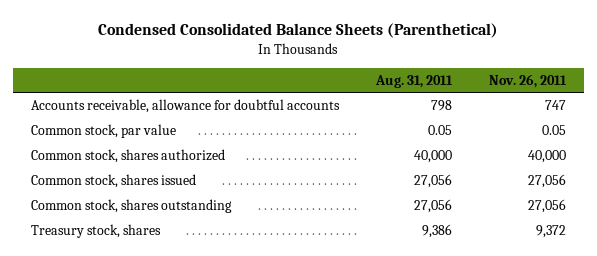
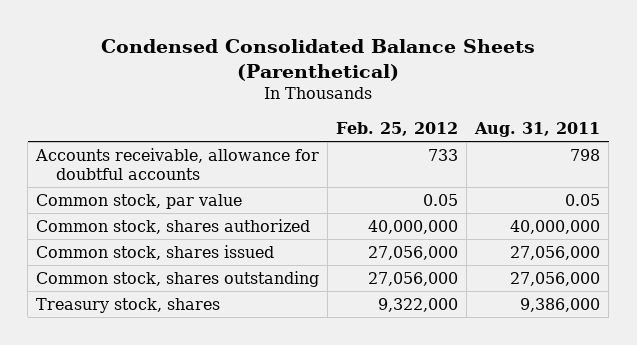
[488,73,567,88] Nov. 26, 2011 -> none
none -> [336,122,459,137] Feb. 25, 2012
[413,150,452,164] 40,000 -> [510,219,601,234] 40,000,000
[413,174,452,189] 27,056 -> [510,245,601,260] 27,056,000
[413,199,452,214] 27,056 -> [510,271,601,286] 27,056,000
[421,224,452,239] 9,386 -> [520,297,601,312] 9,386,000

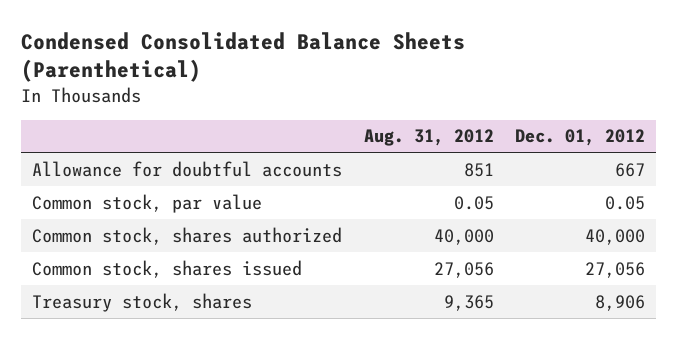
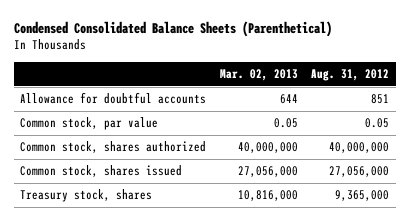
[515,129,646,147] Dec. 01, 2012 -> none
none -> [219,69,298,82] Mar. 02, 2013
[433,228,494,245] 40,000 -> [329,142,390,154] 40,000,000
[433,261,494,278] 27,056 -> [329,166,390,178] 27,056,000
[443,294,494,311] 9,365 -> [335,190,390,202] 9,365,000

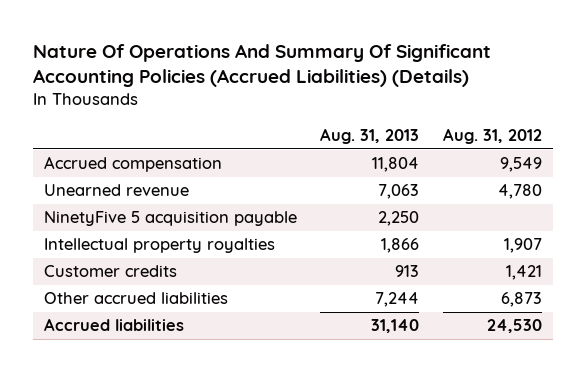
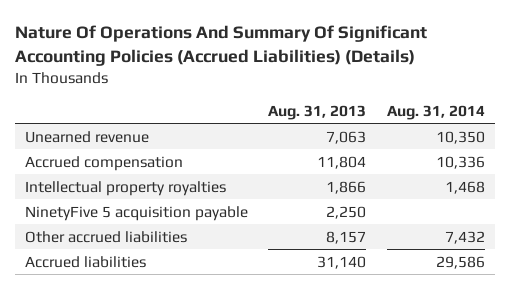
[442,127,542,144] Aug. 31, 2012 -> none
none -> [386,104,485,120] Aug. 31, 2014
[44,156,223,173] Accrued compensation -> [24,155,183,171] Accrued compensation
[44,265,178,278] Customer credits -> none
[44,211,298,227] NinetyFive 5 acquisition payable -> [24,205,248,221] NinetyFive 5 acquisition payable
[375,292,420,308] 7,244 -> [326,230,367,244] 8,157

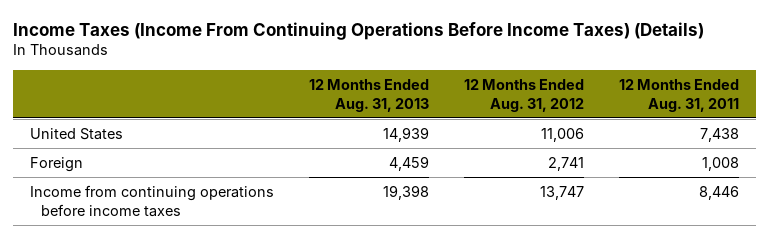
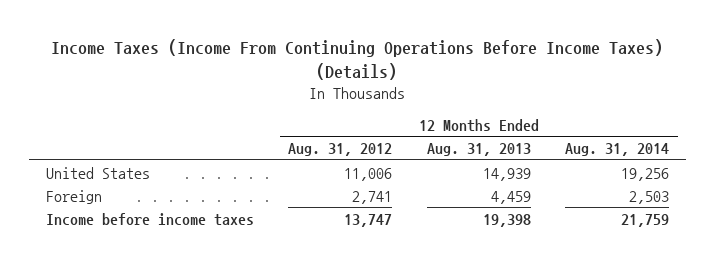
[618,78,739,112] 12 Months Ended Aug. 31, 2011 -> none
none -> [564,142,669,156] Aug. 31, 2014
[30,184,275,217] Income from continuing operations before income taxes -> [45,212,254,226] Income before income taxes

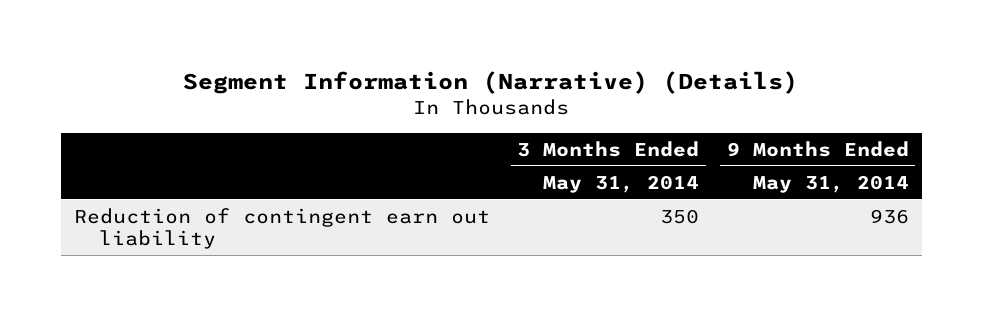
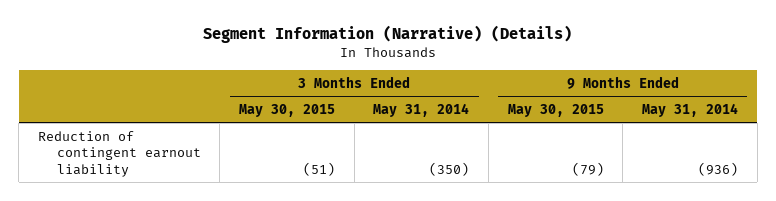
none -> [239,103,336,117] May 30, 2015
none -> [507,103,604,117] May 30, 2015
[74,207,491,249] Reduction of contingent earn out liability -> [37,130,201,177] Reduction of contingent earnout liability
[660,208,700,224] 350 -> [429,161,470,176] (350)
[869,208,909,224] 936 -> [697,161,738,176] (936)

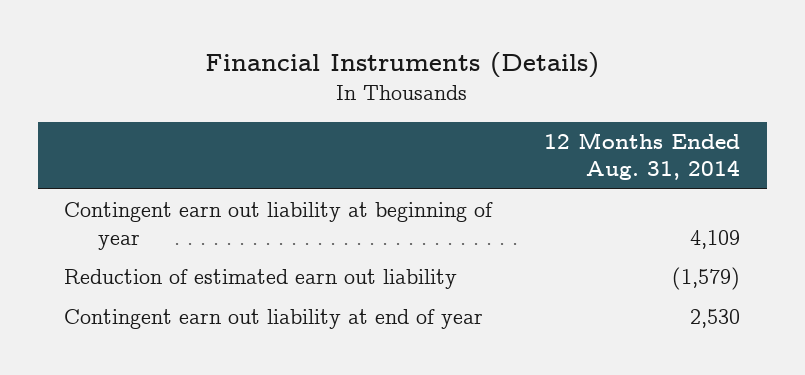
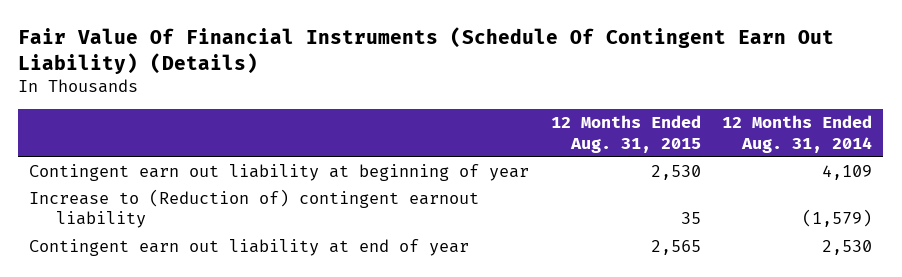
[205,52,600,79] Financial Instruments (Details) -> [18,27,835,74] Fair Value Of Financial Instruments (Schedule Of Contingent Earn Out Liability) (Details)
none -> [550,115,701,153] 12 Months Ended Aug. 31, 2015
[64,269,458,290] Reduction of estimated earn out liability -> [29,188,480,228] Increase to (Reduction of) contingent earnout liability

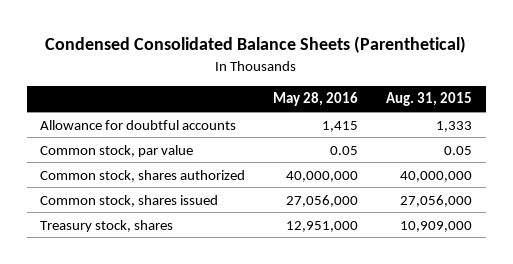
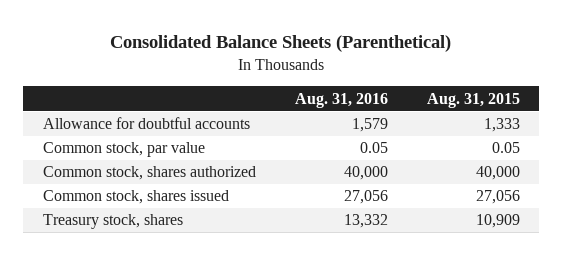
[45,36,467,54] Condensed Consolidated Balance Sheets (Parenthetical) -> [110,35,452,53] Consolidated Balance Sheets (Parenthetical)
[273,92,359,107] May 28, 2016 -> none
none -> [294,92,388,108] Aug. 31, 2016
[400,170,473,182] 40,000,000 -> [475,166,520,181] 40,000
[400,194,473,207] 27,056,000 -> [475,190,520,205] 27,056
[400,220,473,232] 10,909,000 -> [475,214,520,229] 10,909

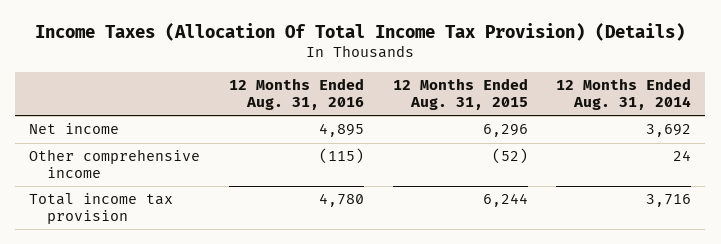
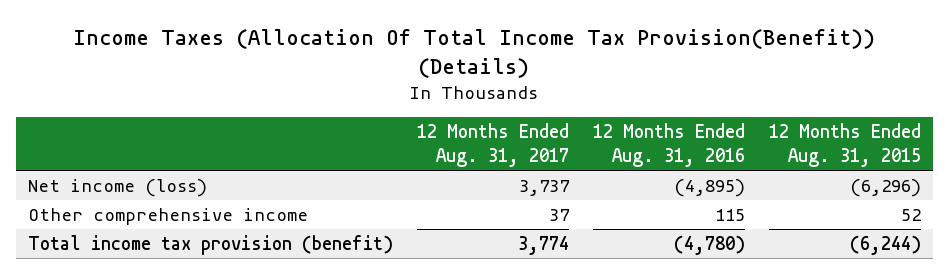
[35,22,686,41] Income Taxes (Allocation Of Total Income Tax Provision) (Details) -> [73,28,876,78] Income Taxes (Allocation Of Total Income Tax Provision(Benefit)) (Details)
[556,78,692,111] 12 Months Ended Aug. 31, 2014 -> none
none -> [416,123,569,168] 12 Months Ended Aug. 31, 2017
[29,123,120,135] Net income -> [28,179,208,198] Net income (loss)
[319,123,365,138] 4,895 -> [673,179,745,198] (4,895)
[482,124,528,138] 6,296 -> [849,179,921,198] (6,296)
[319,148,365,165] (115) -> [714,209,745,222] 115
[491,148,528,165] (52) -> [900,209,921,222] 52
[29,193,174,225] Total income tax provision -> [28,235,394,256] Total income tax provision (benefit)
[319,193,365,208] 4,780 -> [673,235,745,256] (4,780)
[482,193,528,208] 6,244 -> [849,235,921,256] (6,244)

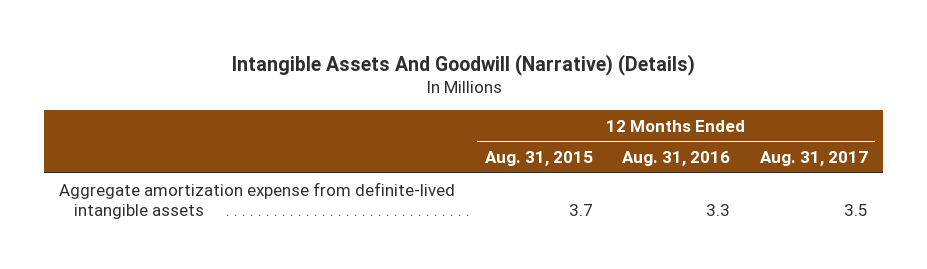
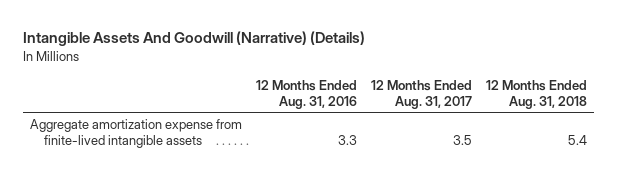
[484,151,593,167] Aug. 31, 2015 -> none
none -> [486,80,588,110] 12 Months Ended Aug. 31, 2018
[59,181,456,219] Aggregate amortization expense from definite-lived intangible assets -> [29,118,242,148] Aggregate amortization expense from finite-lived intangible assets

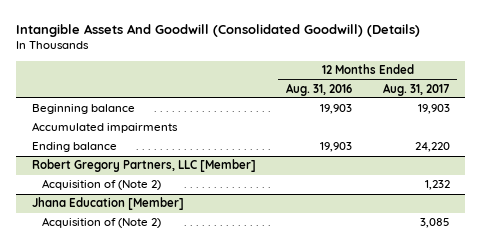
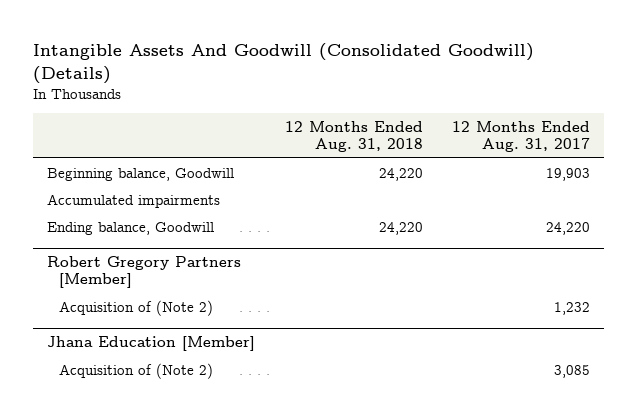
[286,82,353,96] Aug. 31, 2016 -> none
none -> [284,121,423,153] 12 Months Ended Aug. 31, 2018
[31,104,135,115] Beginning balance -> [47,167,235,181] Beginning balance, Goodwill
[31,142,117,153] Ending balance -> [47,221,215,235] Ending balance, Goodwill
[31,159,256,173] Robert Gregory Partners, LLC [Member] -> [47,256,242,289] Robert Gregory Partners [Member]

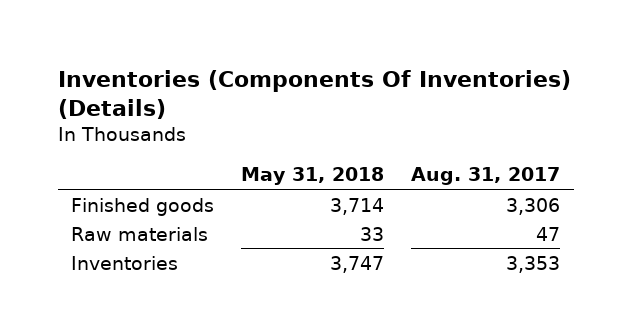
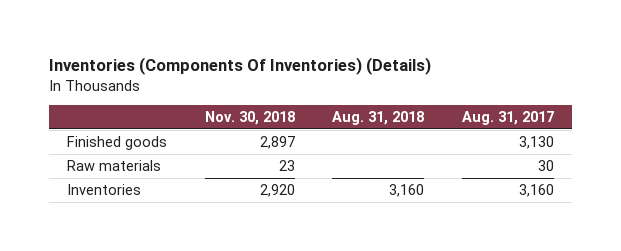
[241,167,385,186] May 31, 2018 -> none
none -> [204,111,295,126] Nov. 30, 2018
none -> [332,111,425,126] Aug. 31, 2018
[506,197,561,215] 3,306 -> [518,135,554,149] 3,130
[536,226,561,241] 47 -> [537,159,554,171] 30
[506,255,561,273] 3,353 -> [518,183,554,197] 3,160

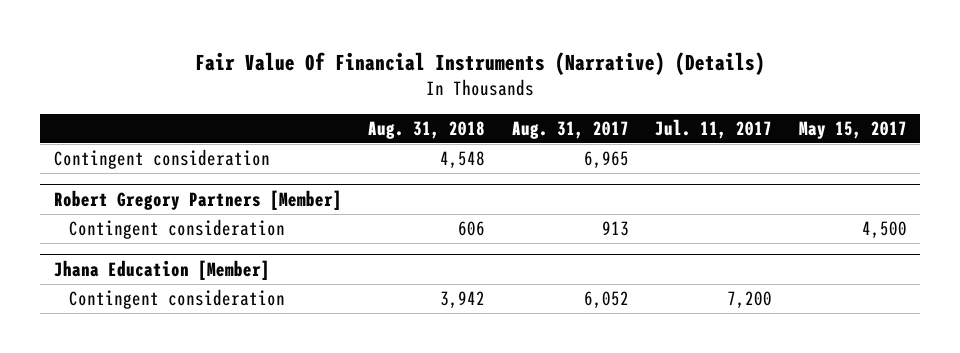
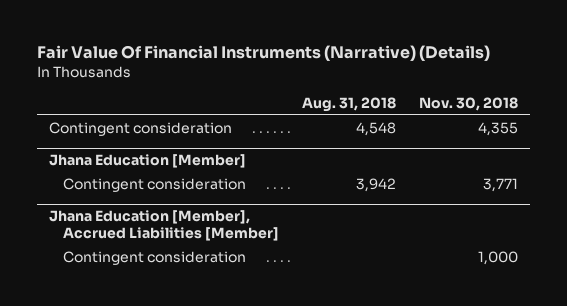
[511,120,629,139] Aug. 31, 2017 -> none
[655,118,773,139] Jul. 11, 2017 -> none
[798,120,907,139] May 15, 2017 -> none
none -> [419,96,519,111] Nov. 30, 2018
[53,189,342,210] Robert Gregory Partners [Member] -> none
[68,219,285,240] Contingent consideration -> none
none -> [48,210,280,241] Jhana Education [Member], Accrued Liabilities [Member]
none -> [63,250,247,265] Contingent consideration

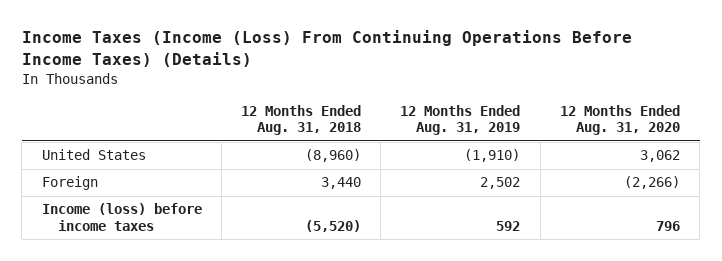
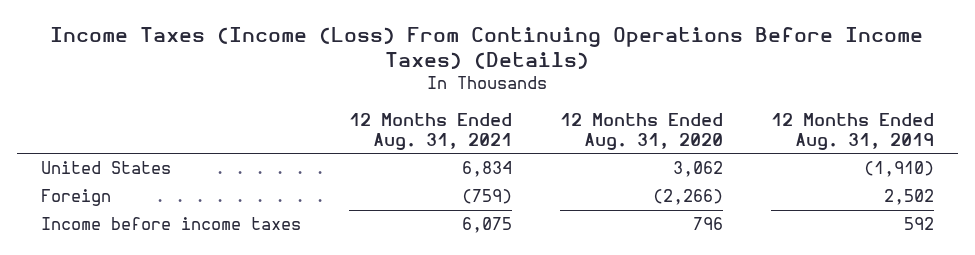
[241,104,362,136] 12 Months Ended Aug. 31, 2018 -> none
none -> [348,112,512,150] 12 Months Ended Aug. 31, 2021
[41,203,202,231] Income (loss) before income taxes -> [40,216,301,230] Income before income taxes

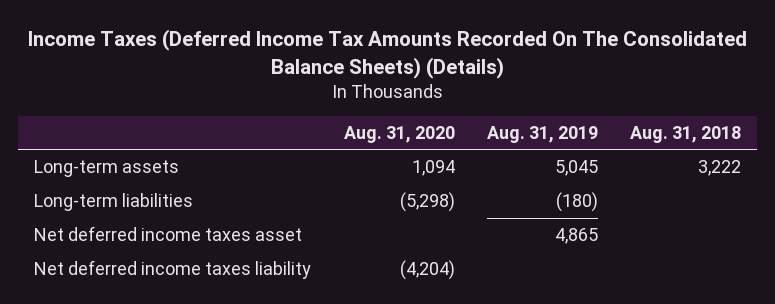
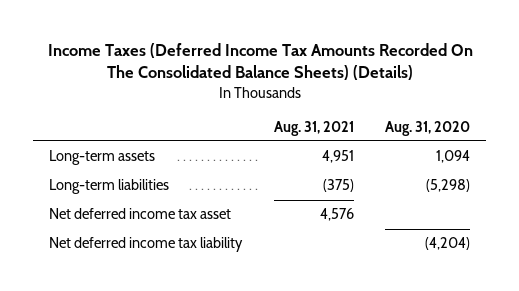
[486,125,598,143] Aug. 31, 2019 -> none
[629,125,741,143] Aug. 31, 2018 -> none
none -> [273,120,354,136] Aug. 31, 2021
[34,226,303,242] Net deferred income taxes asset -> [48,208,231,220] Net deferred income tax asset
[34,260,312,280] Net deferred income taxes liability -> [48,237,243,253] Net deferred income tax liability

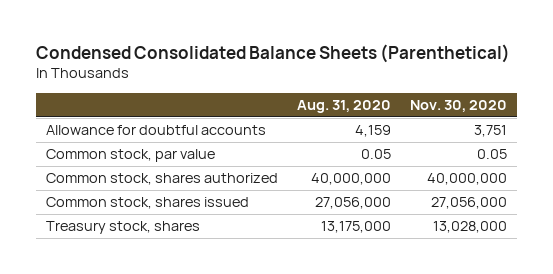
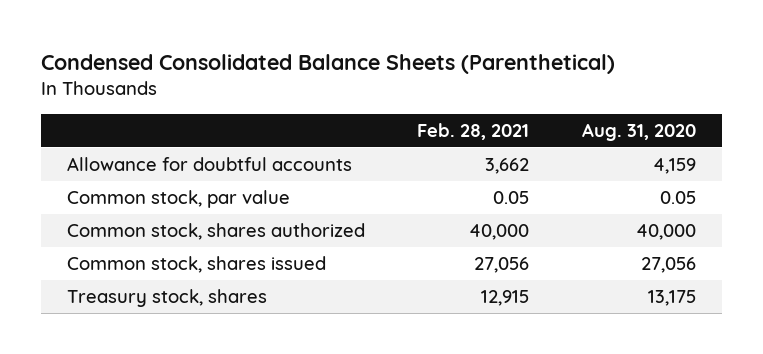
[410,100,508,113] Nov. 30, 2020 -> none
none -> [417,123,530,141] Feb. 28, 2021
[310,173,391,186] 40,000,000 -> [635,224,696,241] 40,000
[314,197,391,210] 27,056,000 -> [640,257,696,274] 27,056
[320,221,391,234] 13,175,000 -> [647,290,696,307] 13,175

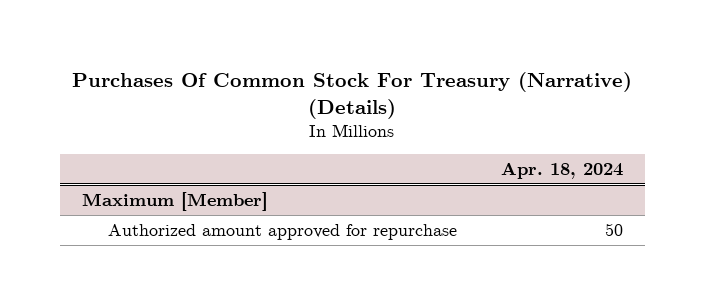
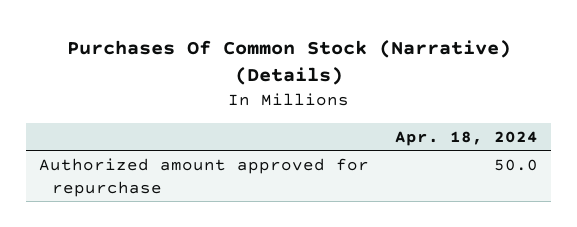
[72,71,633,119] Purchases Of Common Stock For Treasury (Narrative) (Details) -> [66,39,511,86] Purchases Of Common Stock (Narrative) (Details)
[81,191,268,211] Maximum [Member] -> none
[604,222,623,236] 50 -> [494,158,539,171] 50.0

